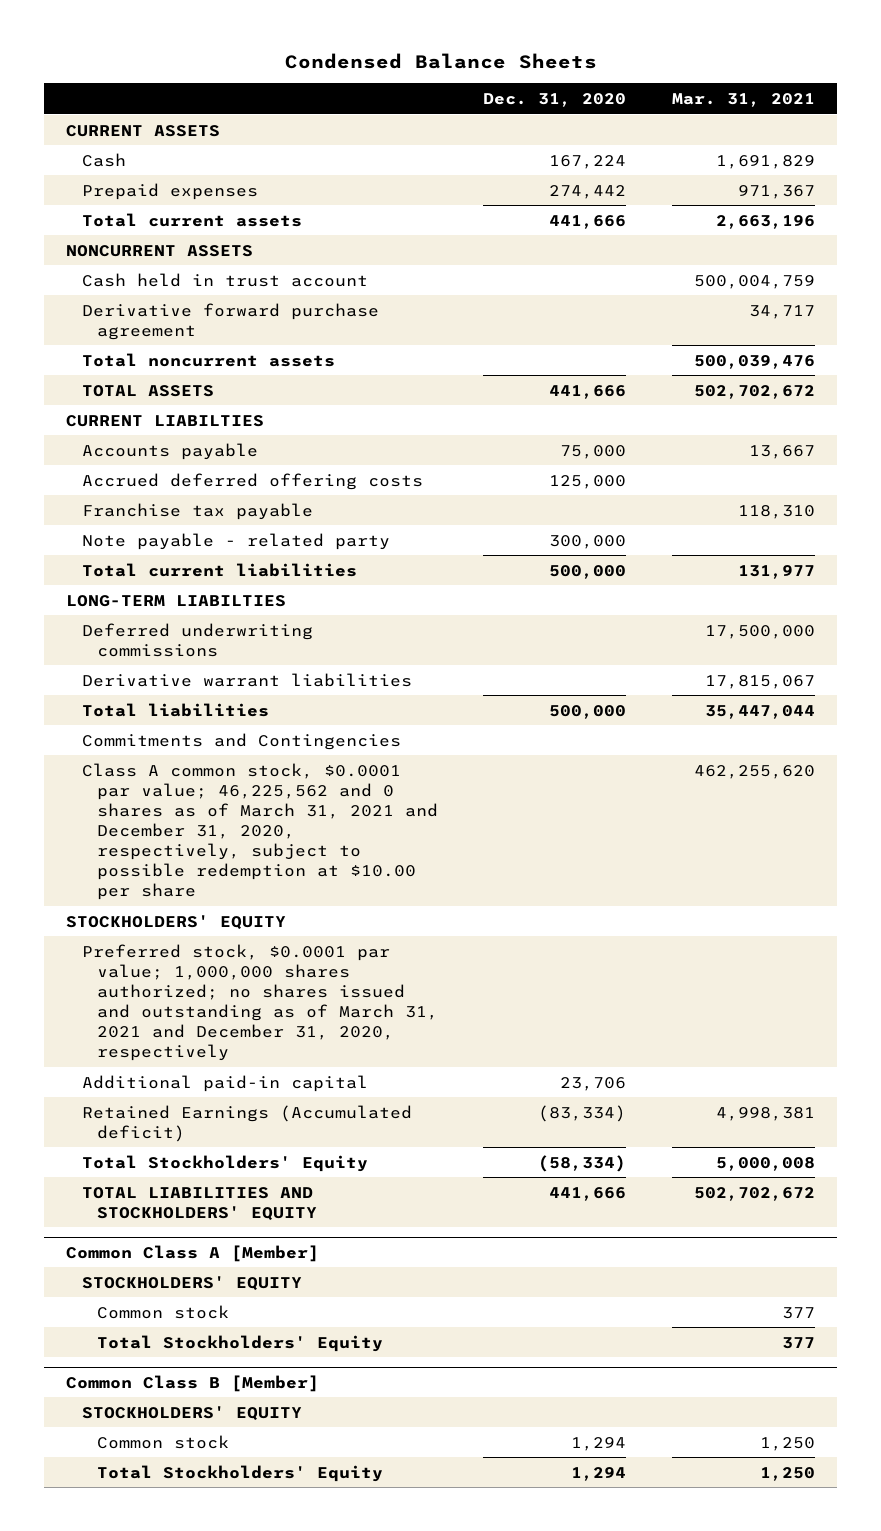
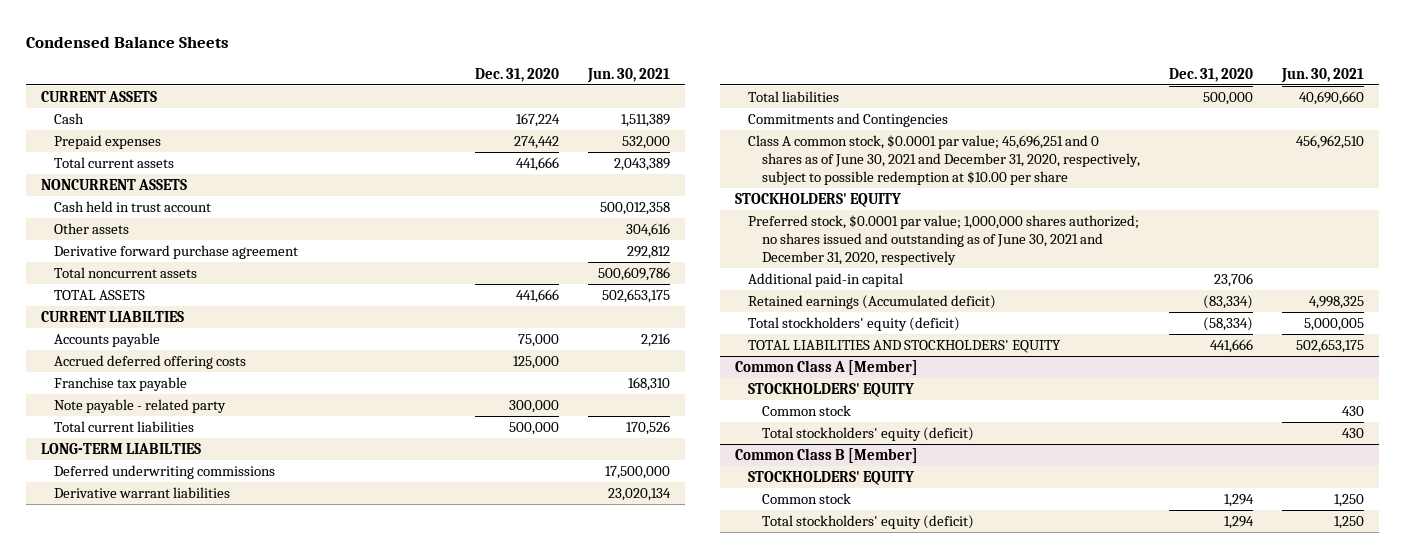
[671,92,815,107] Mar. 31, 2021 -> none
none -> [586,67,670,83] Jun. 30, 2021
none -> [54,222,130,234] Other assets
[81,762,438,901] Class A common stock, $0.0001 par value; 46,225,562 and 0 shares as of March 31, 2021 and December 31, 2020, respectively, subject to possible redemption at $10.00 per share -> [748,134,1140,186] Class A common stock, $0.0001 par value; 45,696,251 and 0 shares as of June 30, 2021 and December 31, 2020, respectively, subject to possible redemption at $10.00 per share
[81,943,438,1062] Preferred stock, $0.0001 par value; 1,000,000 shares authorized; no shares issued and outstanding as of March 31, 2021 and December 31, 2020, respectively -> [748,214,1140,266] Preferred stock, $0.0001 par value; 1,000,000 shares authorized; no shares issued and outstanding as of June 30, 2021 and December 31, 2020, respectively
[81,1104,412,1142] Retained Earnings (Accumulated deficit) -> [748,294,997,309] Retained earnings (Accumulated deficit)
[81,1154,368,1172] Total Stockholders' Equity -> [748,316,961,331] Total stockholders' equity (deficit)
[96,1334,383,1352] Total Stockholders' Equity -> [761,426,974,441] Total stockholders' equity (deficit)
[96,1464,383,1482] Total Stockholders' Equity -> [761,514,974,529] Total stockholders' equity (deficit)

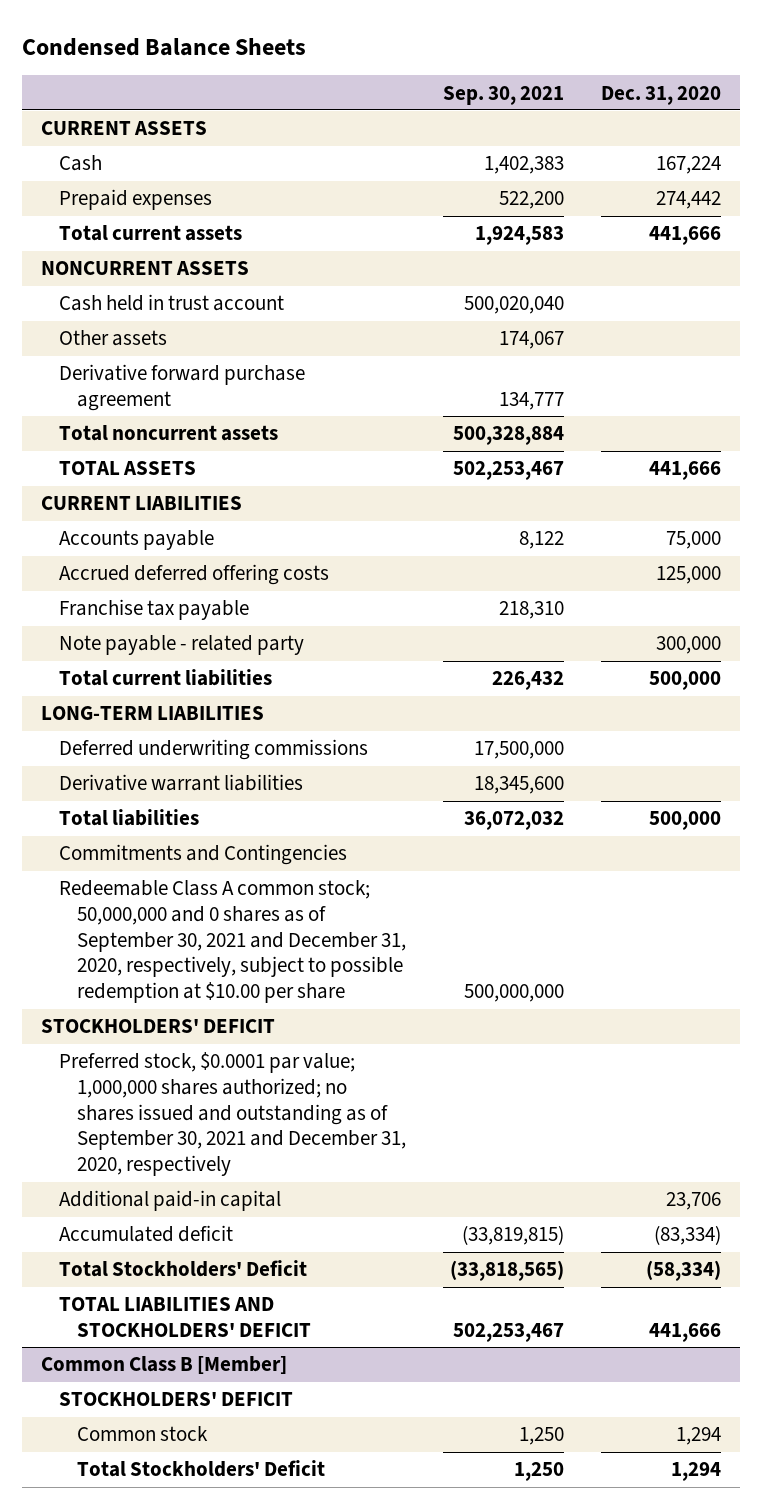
[586,67,670,83] Jun. 30, 2021 -> none
none -> [443,85,565,105] Sep. 30, 2021
[40,310,184,322] CURRENT LIABILTIES -> [41,496,243,511] CURRENT LIABILITIES
[40,442,201,454] LONG-TERM LIABILTIES -> [41,706,265,721] LONG-TERM LIABILITIES
[748,134,1140,186] Class A common stock, $0.0001 par value; 45,696,251 and 0 shares as of June 30, 2021 and December 31, 2020, respectively, subject to possible redemption at $10.00 per share -> [58,880,406,1004] Redeemable Class A common stock; 50,000,000 and 0 shares as of September 30, 2021 and December 31, 2020, respectively, subject to possible redemption at $10.00 per share
[734,192,901,207] STOCKHOLDERS' EQUITY -> [41,1019,276,1034] STOCKHOLDERS' DEFICIT
[748,214,1140,266] Preferred stock, $0.0001 par value; 1,000,000 shares authorized; no shares issued and outstanding as of June 30, 2021 and December 31, 2020, respectively -> [58,1052,406,1177] Preferred stock, $0.0001 par value; 1,000,000 shares authorized; no shares issued and outstanding as of September 30, 2021 and December 31, 2020, respectively
[734,359,918,375] Common Class A [Member] -> none
[748,382,915,397] STOCKHOLDERS' EQUITY -> none
[761,404,851,416] Common stock -> none
[761,426,974,441] Total stockholders' equity (deficit) -> none
[748,294,997,309] Retained earnings (Accumulated deficit) -> [58,1225,233,1243] Accumulated deficit
[748,316,961,331] Total stockholders' equity (deficit) -> [58,1260,307,1278] Total Stockholders' Deficit
[748,339,1062,353] TOTAL LIABILITIES AND STOCKHOLDERS' EQUITY -> [58,1297,311,1337] TOTAL LIABILITIES AND STOCKHOLDERS' DEFICIT
[748,470,915,485] STOCKHOLDERS' EQUITY -> [58,1392,293,1407] STOCKHOLDERS' DEFICIT
[761,514,974,529] Total stockholders' equity (deficit) -> [76,1460,325,1478] Total Stockholders' Deficit

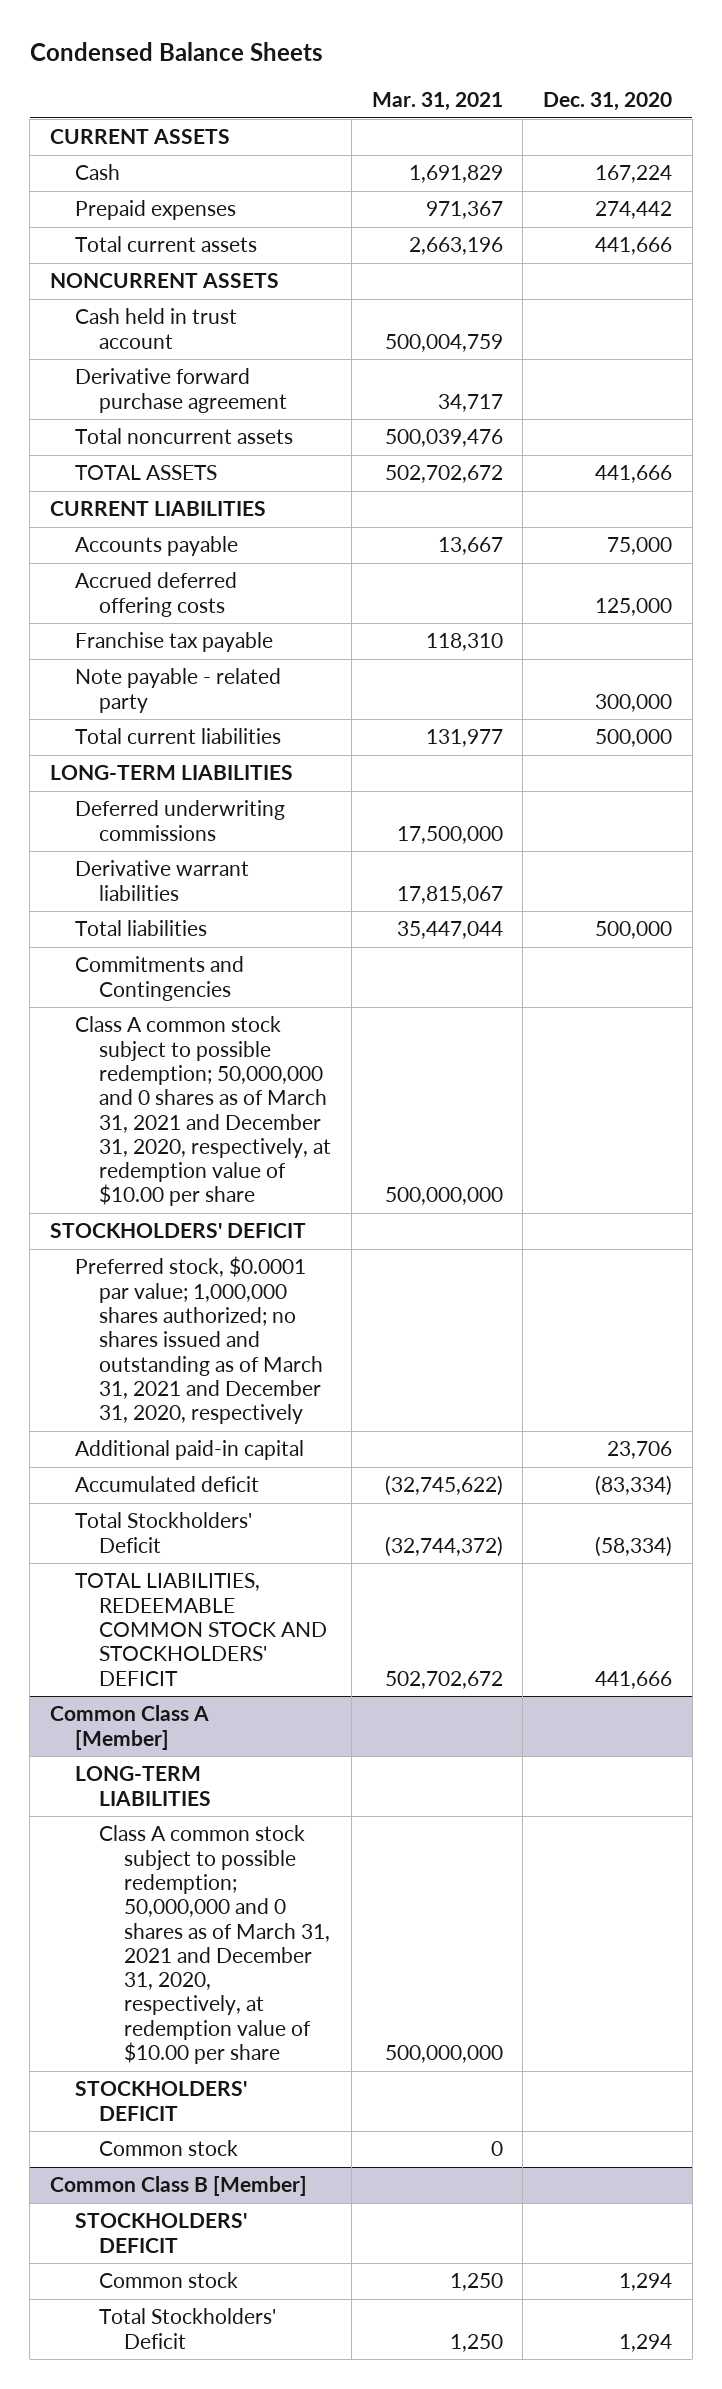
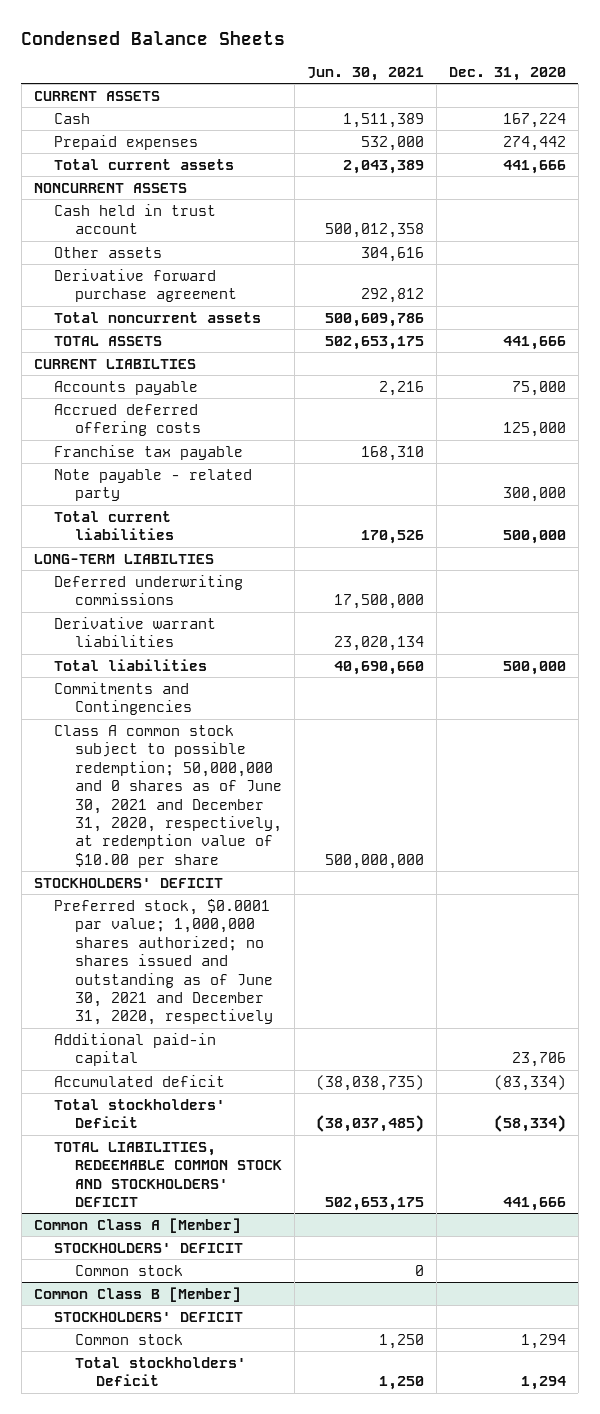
[371,91,503,111] Mar. 31, 2021 -> none
none -> [307,66,425,81] Jun. 30, 2021
none -> [54,246,163,258] Other assets
[49,501,266,517] CURRENT LIABILITIES -> [33,358,196,369] CURRENT LIABILTIES
[49,765,293,781] LONG-TERM LIABILITIES -> [33,553,214,564] LONG-TERM LIABILTIES
[74,1016,332,1207] Class A common stock subject to possible redemption; 50,000,000 and 0 shares as of March 31, 2021 and December 31, 2020, respectively, at redemption value of $10.00 per share -> [54,724,283,868] Class A common stock subject to possible redemption; 50,000,000 and 0 shares as of June 30, 2021 and December 31, 2020, respectively, at redemption value of $10.00 per share
[74,1256,324,1425] Preferred stock, $0.0001 par value; 1,000,000 shares authorized; no shares issued and outstanding as of March 31, 2021 and December 31, 2020, respectively -> [54,898,274,1026] Preferred stock, $0.0001 par value; 1,000,000 shares authorized; no shares issued and outstanding as of June 30, 2021 and December 31, 2020, respectively
[74,1512,252,1553] Total Stockholders' Deficit -> [54,1098,226,1129] Total stockholders' Deficit
[74,1766,212,1806] LONG-TERM LIABILITIES -> none
[99,1825,330,2064] Class A common stock subject to possible redemption; 50,000,000 and 0 shares as of March 31, 2021 and December 31, 2020, respectively, at redemption value of $10.00 per share -> none
[99,2308,277,2349] Total Stockholders' Deficit -> [75,1356,247,1387] Total stockholders' Deficit

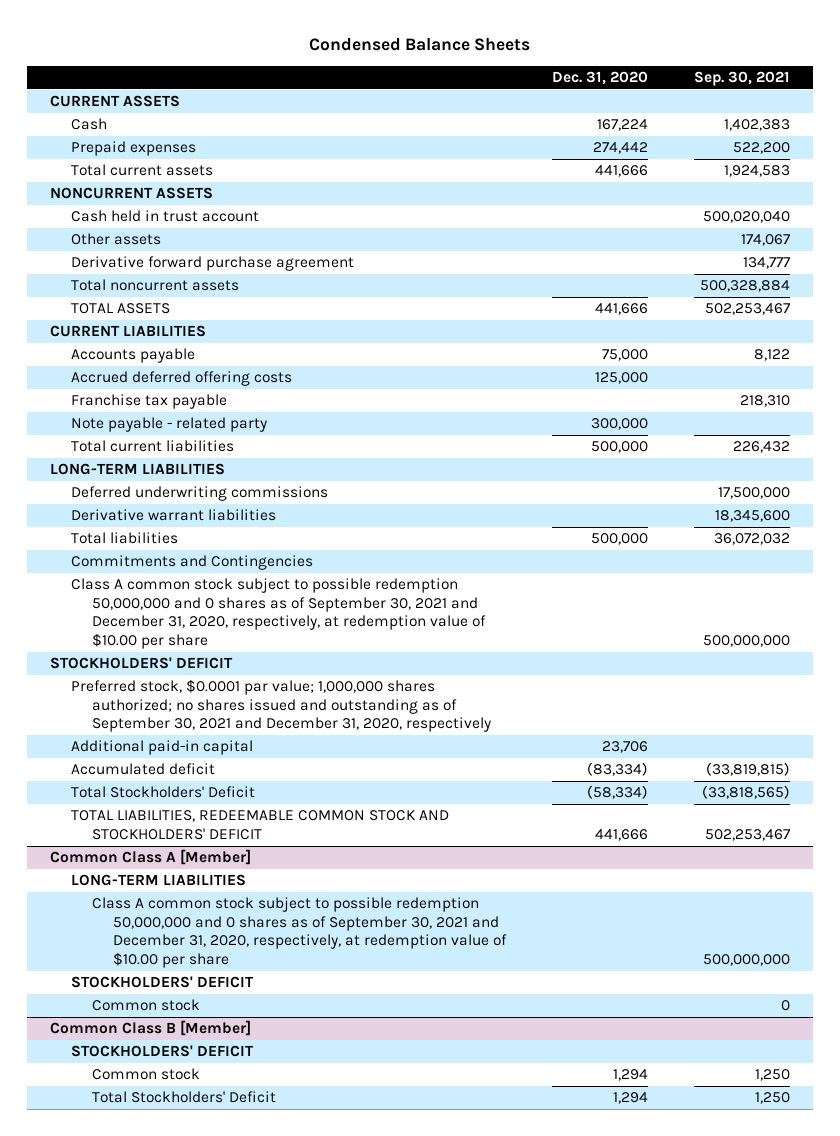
[307,66,425,81] Jun. 30, 2021 -> none
none -> [694,71,791,87] Sep. 30, 2021
[33,358,196,369] CURRENT LIABILTIES -> [49,325,206,338] CURRENT LIABILITIES
[33,553,214,564] LONG-TERM LIABILTIES -> [49,463,225,476] LONG-TERM LIABILITIES
[54,724,283,868] Class A common stock subject to possible redemption; 50,000,000 and 0 shares as of June 30, 2021 and December 31, 2020, respectively, at redemption value of $10.00 per share -> [70,578,487,650] Class A common stock subject to possible redemption 50,000,000 and 0 shares as of September 30, 2021 and December 31, 2020, respectively, at redemption value of $10.00 per share
[54,898,274,1026] Preferred stock, $0.0001 par value; 1,000,000 shares authorized; no shares issued and outstanding as of June 30, 2021 and December 31, 2020, respectively -> [70,679,492,733] Preferred stock, $0.0001 par value; 1,000,000 shares authorized; no shares issued and outstanding as of September 30, 2021 and December 31, 2020, respectively
[54,1098,226,1129] Total stockholders' Deficit -> [70,786,255,799] Total Stockholders' Deficit
none -> [70,874,246,887] LONG-TERM LIABILITIES
none -> [92,897,508,969] Class A common stock subject to possible redemption 50,000,000 and 0 shares as of September 30, 2021 and December 31, 2020, respectively, at redemption value of $10.00 per share
[75,1356,247,1387] Total stockholders' Deficit -> [92,1091,277,1104] Total Stockholders' Deficit

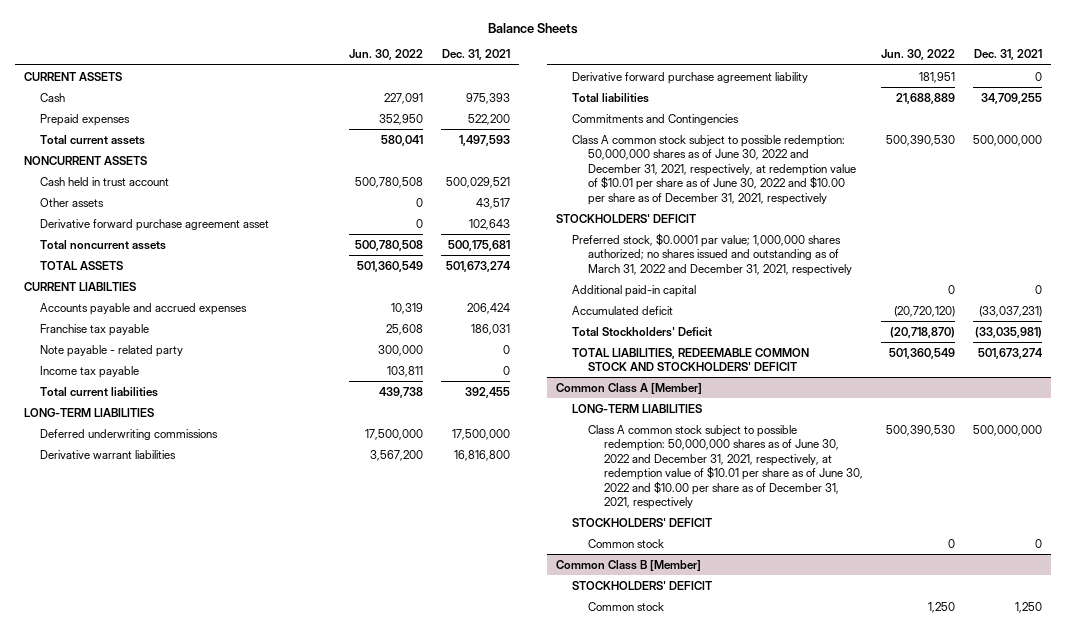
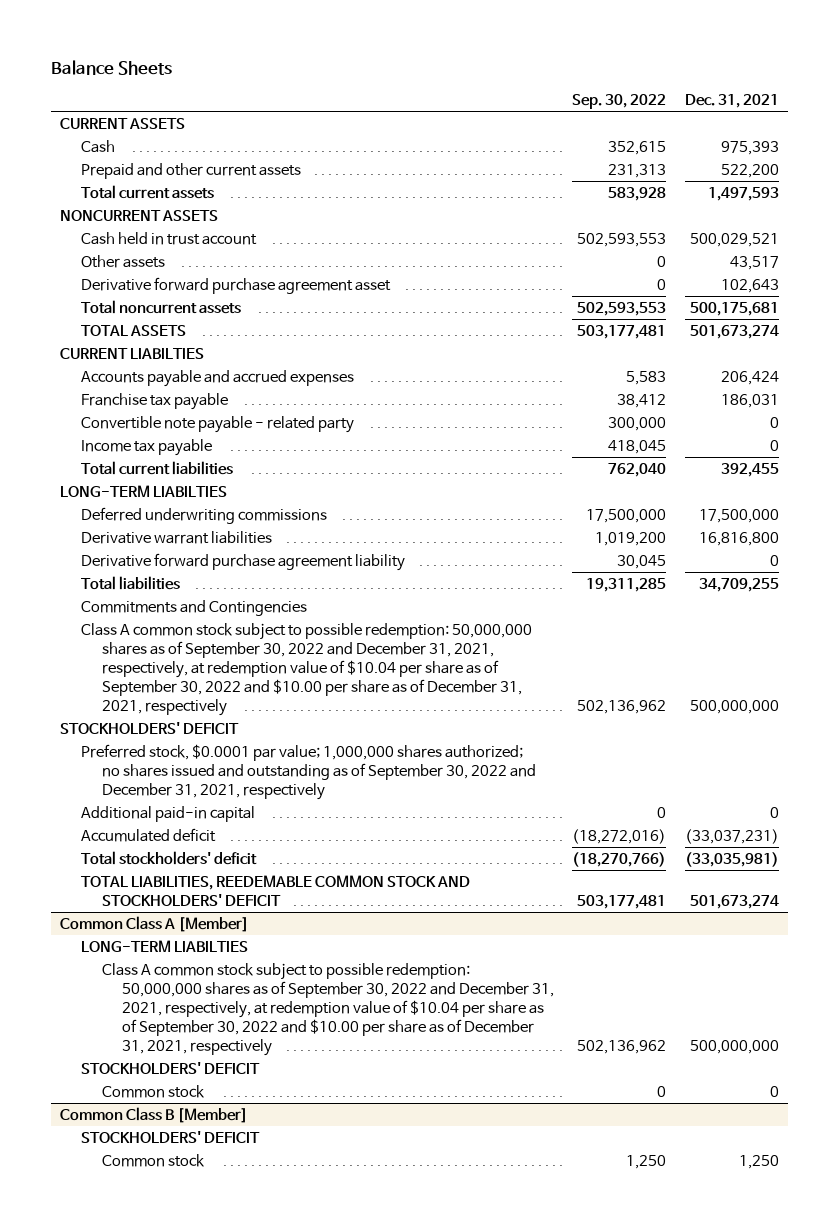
[348,49,423,61] Jun. 30, 2022 -> none
none -> [572,94,667,110] Sep. 30, 2022
[39,113,130,126] Prepaid expenses -> [80,162,301,179] Prepaid and other current assets
[39,344,183,357] Note payable - related party -> [80,415,354,433] Convertible note payable - related party
[24,407,155,417] LONG-TERM LIABILITIES -> [60,484,228,497] LONG-TERM LIABILTIES
[572,134,856,205] Class A common stock subject to possible redemption: 50,000,000 shares as of June 30, 2022 and December 31, 2021, respectively, at redemption value of $10.01 per share as of June 30, 2022 and $10.00 per share as of December 31, 2021, respectively -> [80,622,532,716] Class A common stock subject to possible redemption: 50,000,000 shares as of September 30, 2022 and December 31, 2021, respectively, at redemption value of $10.04 per share as of September 30, 2022 and $10.00 per share as of December 31, 2021, respectively
[572,232,852,276] Preferred stock, $0.0001 par value; 1,000,000 shares authorized; no shares issued and outstanding as of March 31, 2022 and December 31, 2021, respectively -> [80,743,536,800] Preferred stock, $0.0001 par value; 1,000,000 shares authorized; no shares issued and outstanding as of September 30, 2022 and December 31, 2021, respectively
[572,326,713,337] Total Stockholders' Deficit -> [80,850,257,865] Total stockholders' deficit
[572,347,810,372] TOTAL LIABILITIES, REDEEMABLE COMMON STOCK AND STOCKHOLDERS' DEFICIT -> [80,874,470,906] TOTAL LIABILITIES, REEDEMABLE COMMON STOCK AND STOCKHOLDERS' DEFICIT
[572,403,703,413] LONG-TERM LIABILITIES -> [80,939,248,952] LONG-TERM LIABILTIES
[587,424,863,510] Class A common stock subject to possible redemption: 50,000,000 shares as of June 30, 2022 and December 31, 2021, respectively, at redemption value of $10.01 per share as of June 30, 2022 and $10.00 per share as of December 31, 2021, respectively -> [101,962,555,1056] Class A common stock subject to possible redemption: 50,000,000 shares as of September 30, 2022 and December 31, 2021, respectively, at redemption value of $10.04 per share as of September 30, 2022 and $10.00 per share as of December 31, 2021, respectively

